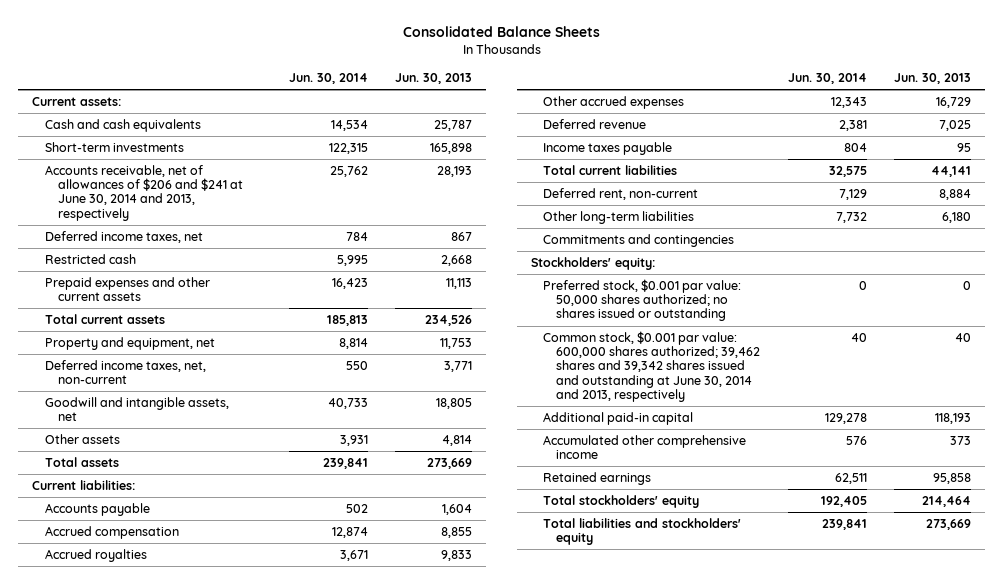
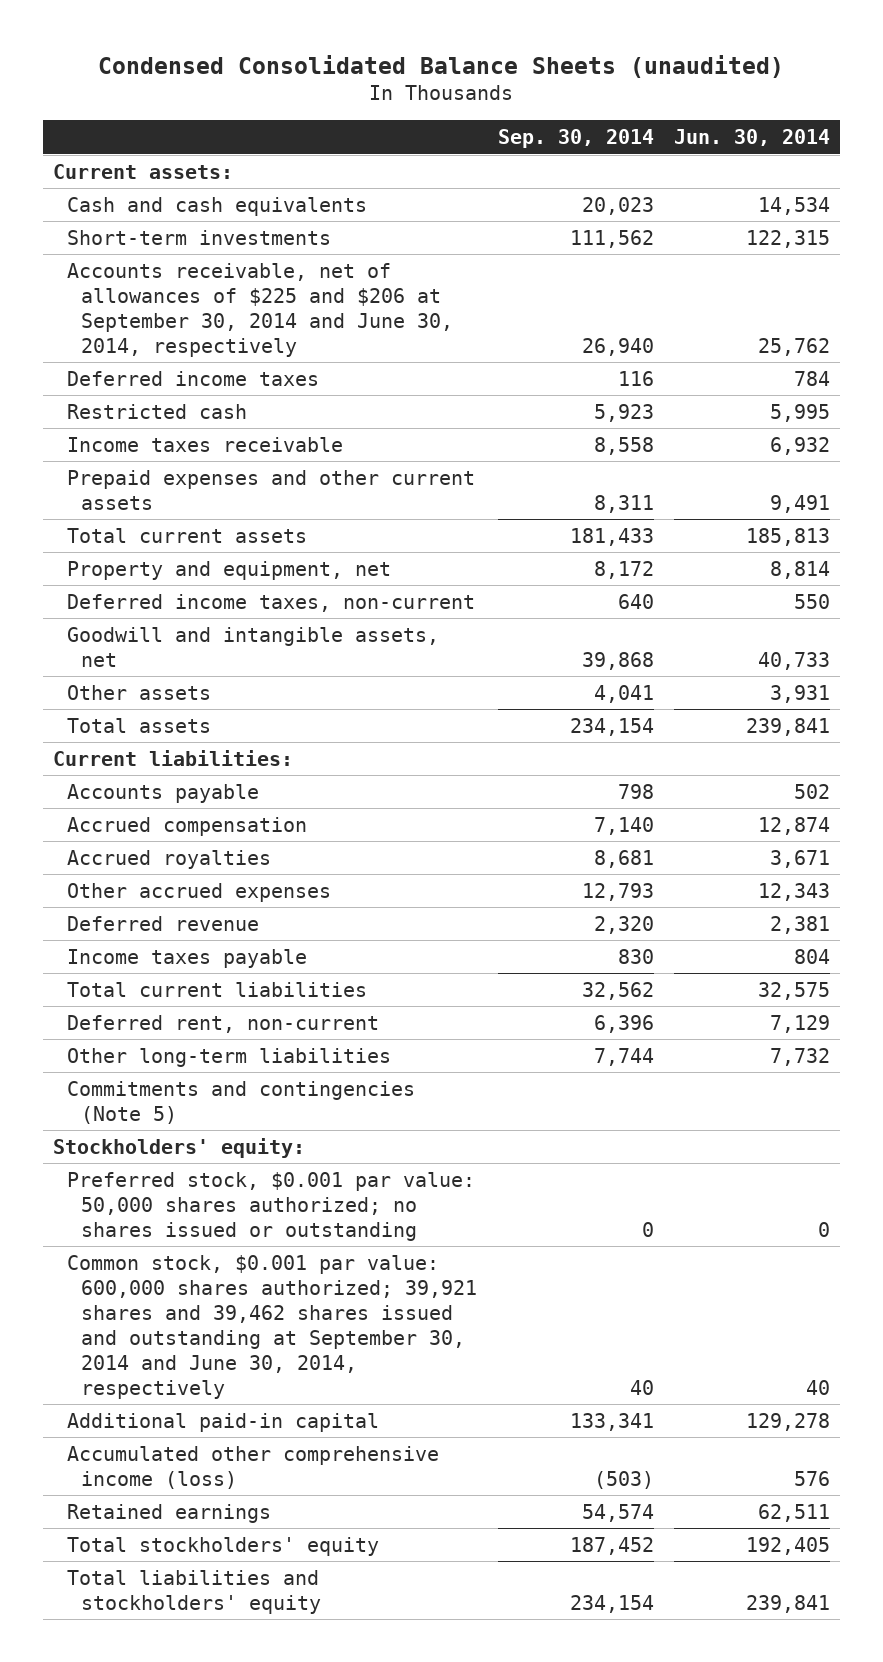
[402,26,600,38] Consolidated Balance Sheets -> [98,54,785,78] Condensed Consolidated Balance Sheets (unaudited)
[395,73,473,85] Jun. 30, 2013 -> none
none -> [497,129,654,149] Sep. 30, 2014
[44,164,243,221] Accounts receivable, net of allowances of $206 and $241 at June 30, 2014 and 2013, respectively -> [67,262,454,357] Accounts receivable, net of allowances of $225 and $206 at September 30, 2014 and June 30, 2014, respectively
[44,230,203,243] Deferred income taxes, net -> [67,370,320,386] Deferred income taxes
none -> [67,436,344,452] Income taxes receivable
[332,277,369,289] 16,423 -> [769,494,830,513] 9,491
[44,359,206,385] Deferred income taxes, net, non-current -> [67,593,476,612] Deferred income taxes, non-current
[543,233,735,247] Commitments and contingencies -> [67,1080,416,1124] Commitments and contingencies (Note 5)
[543,330,761,403] Common stock, $0.001 par value: 600,000 shares authorized; 39,462 shares and 39,342 shares issued and outstanding at June 30, 2014 and 2013, respectively -> [67,1254,478,1399] Common stock, $0.001 par value: 600,000 shares authorized; 39,921 shares and 39,462 shares issued and outstanding at September 30, 2014 and June 30, 2014, respectively
[543,434,747,460] Accumulated other comprehensive income -> [67,1445,440,1489] Accumulated other comprehensive income (loss)

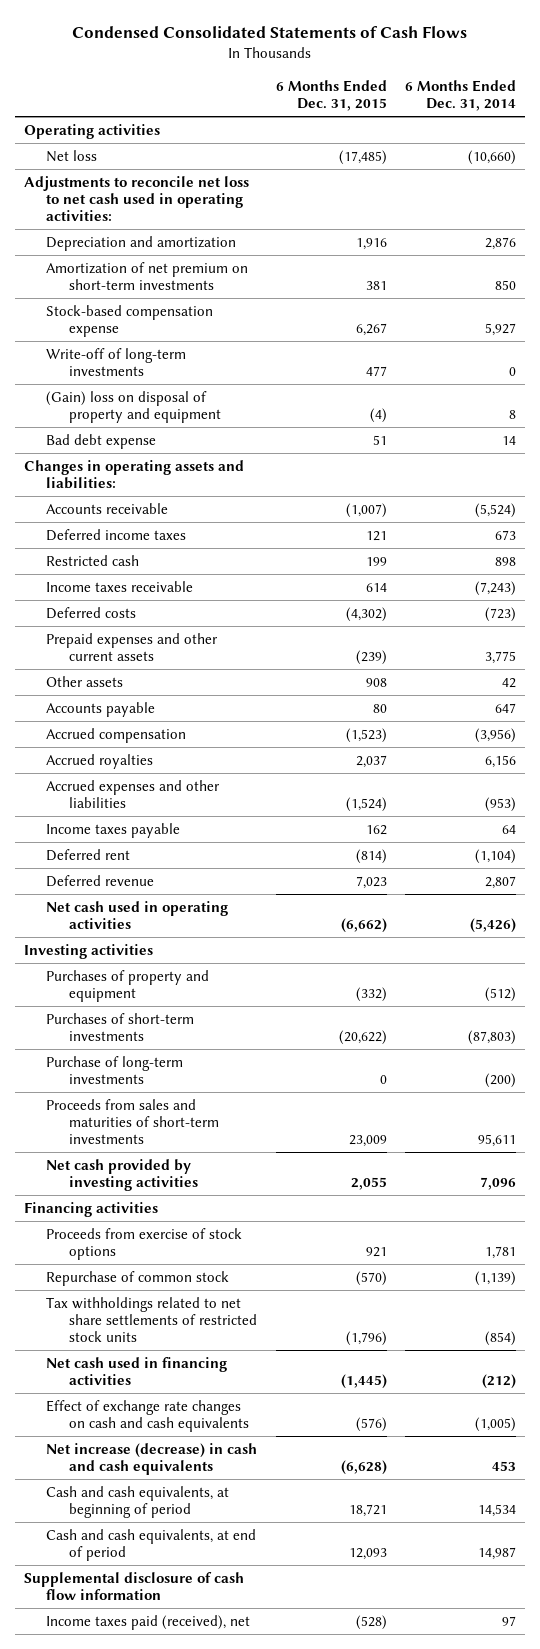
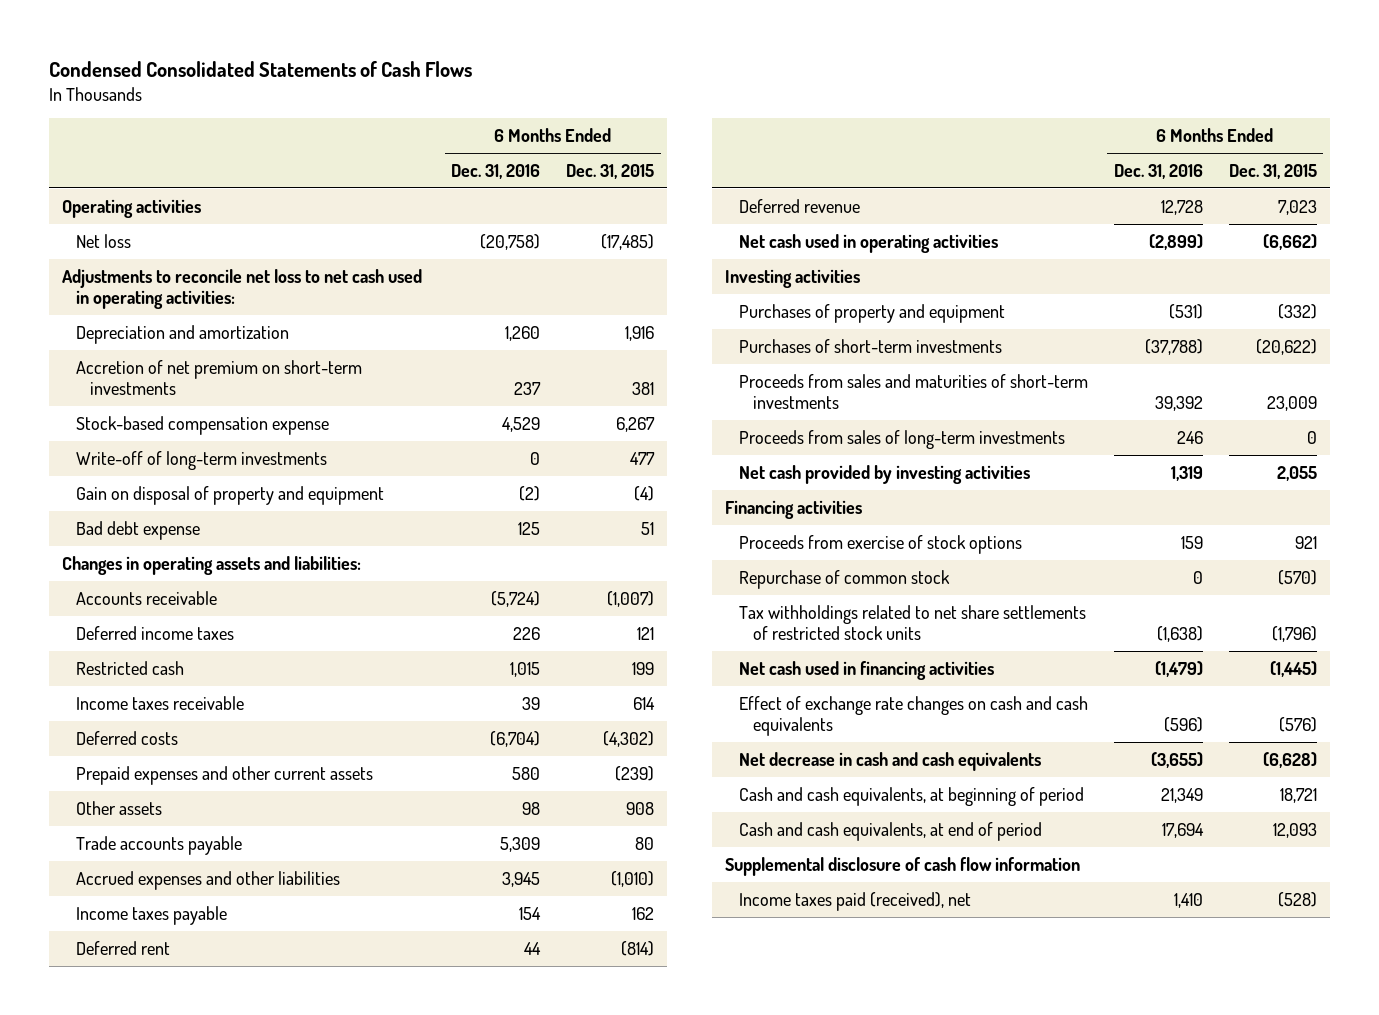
[405,80,517,112] 6 Months Ended Dec. 31, 2014 -> none
none -> [451,163,541,179] Dec. 31, 2016
[46,261,249,291] Amortization of net premium on short-term investments -> [76,359,363,396] Accretion of net premium on short-term investments
[46,390,221,424] (Gain) loss on disposal of property and equipment -> [76,485,385,505] Gain on disposal of property and equipment
[46,727,187,743] Accrued compensation -> none
[46,753,154,769] Accrued royalties -> none
[46,701,156,717] Accounts payable -> [76,835,243,855] Trade accounts payable
[345,797,387,813] (1,524) -> [611,870,655,887] (1,010)
[46,1055,184,1085] Purchase of long-term investments -> none
none -> [738,429,1065,449] Proceeds from sales of long-term investments
[46,1442,258,1476] Net increase (decrease) in cash and cash equivalents -> [738,751,1041,771] Net decrease in cash and cash equivalents

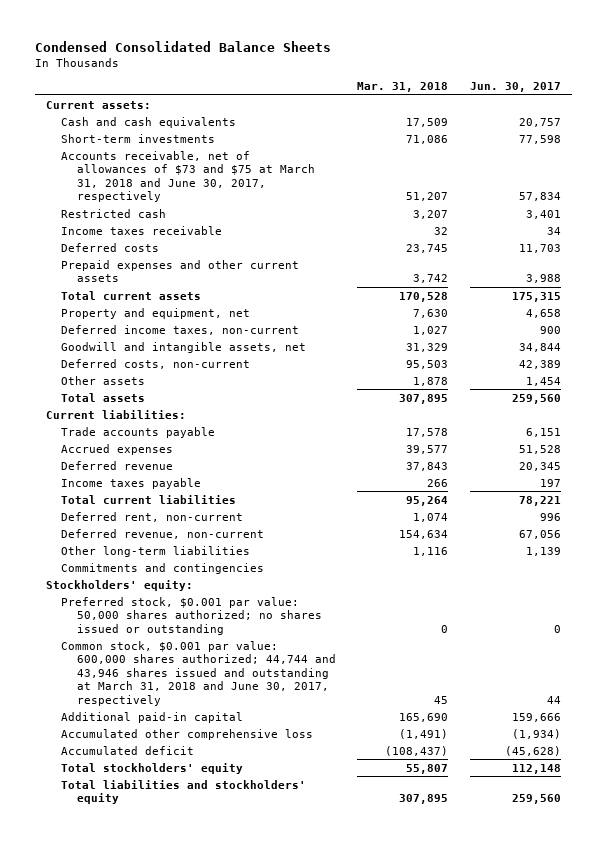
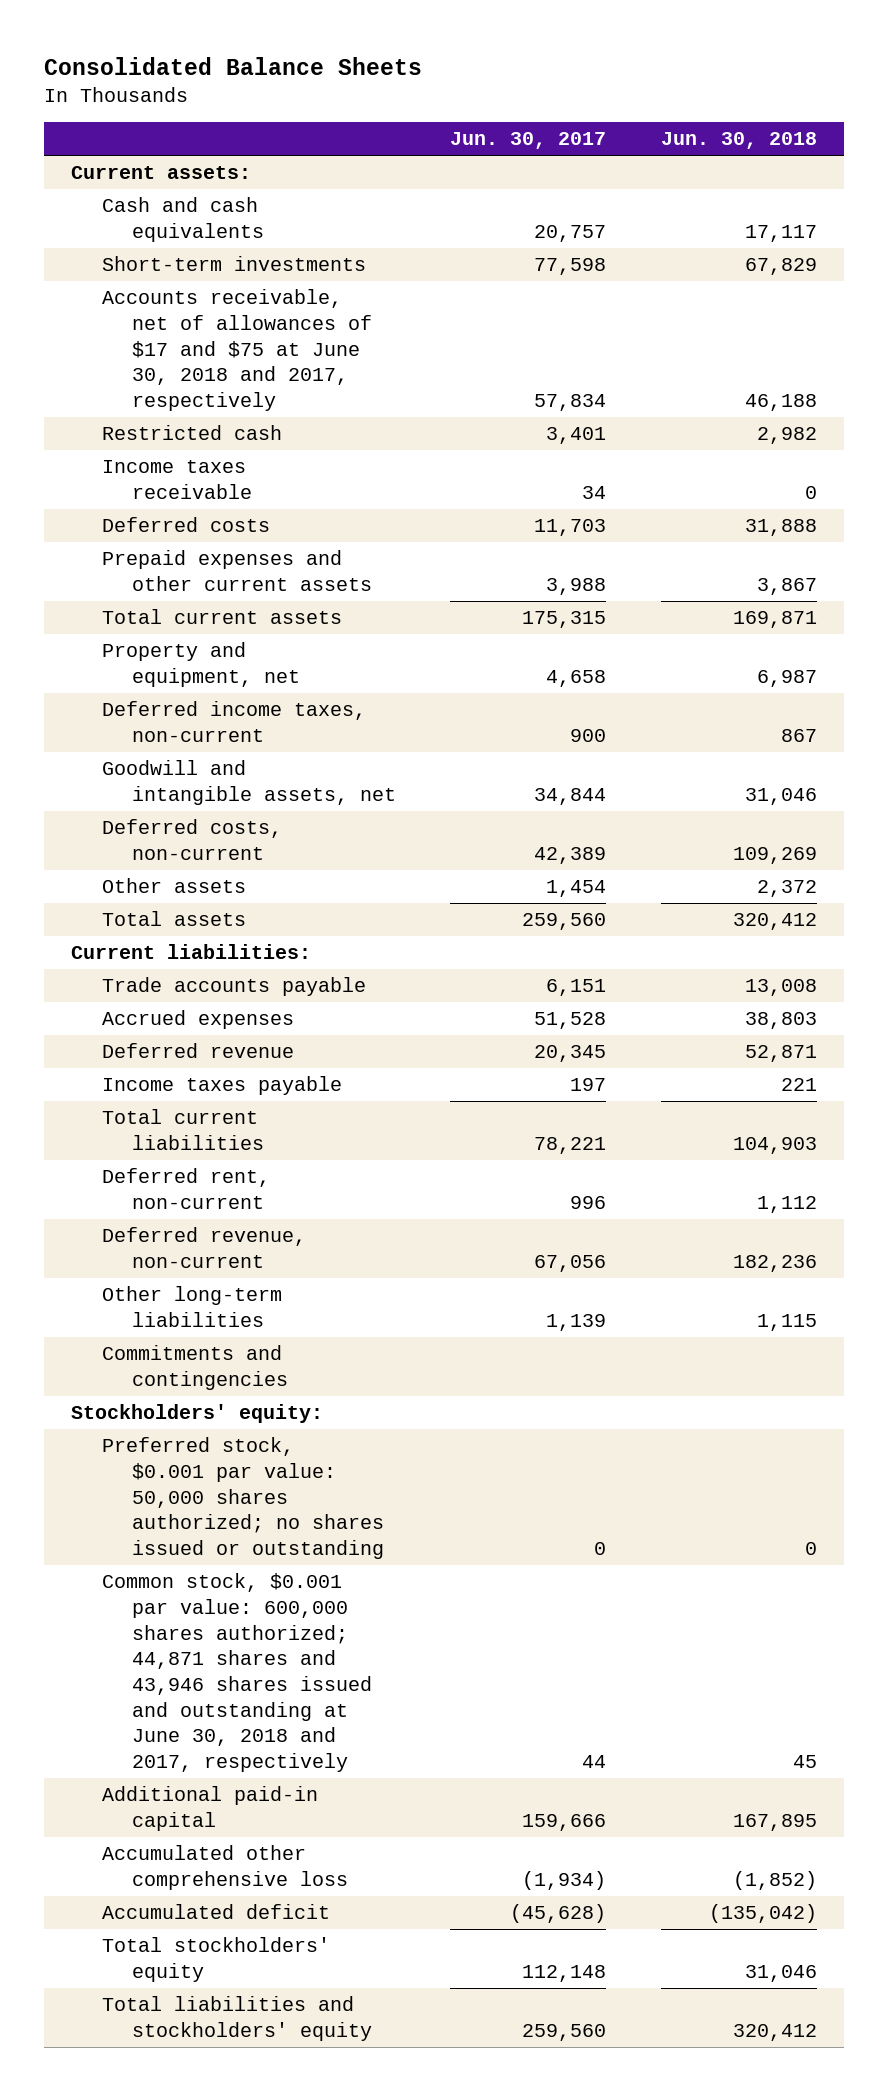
[34,40,331,52] Condensed Consolidated Balance Sheets -> [44,57,423,76] Consolidated Balance Sheets
[357,82,449,93] Mar. 31, 2018 -> none
none -> [660,132,817,150] Jun. 30, 2018
[61,150,315,203] Accounts receivable, net of allowances of $73 and $75 at March 31, 2018 and June 30, 2017, respectively -> [101,289,373,412] Accounts receivable, net of allowances of $17 and $75 at June 30, 2018 and 2017, respectively
[61,640,336,706] Common stock, $0.001 par value: 600,000 shares authorized; 44,744 and 43,946 shares issued and outstanding at March 31, 2018 and June 30, 2017, respectively -> [101,1573,373,1773] Common stock, $0.001 par value: 600,000 shares authorized; 44,871 shares and 43,946 shares issued and outstanding at June 30, 2018 and 2017, respectively

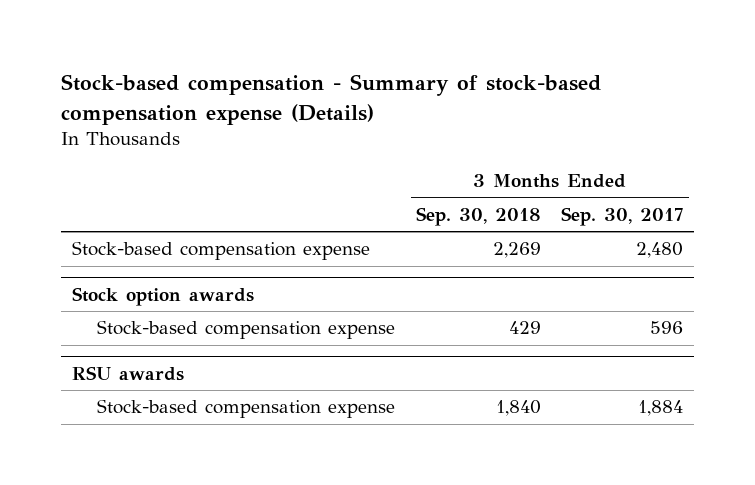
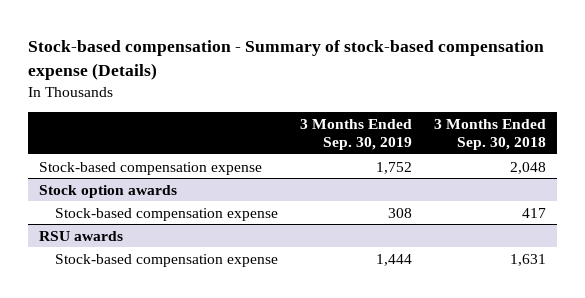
[561,206,684,226] Sep. 30, 2017 -> none
none -> [299,118,412,151] 3 Months Ended Sep. 30, 2019
[492,242,541,259] 2,269 -> [509,161,546,174] 2,048
[508,321,541,335] 429 -> [521,207,546,218] 417
[495,400,541,417] 1,840 -> [509,253,546,266] 1,631

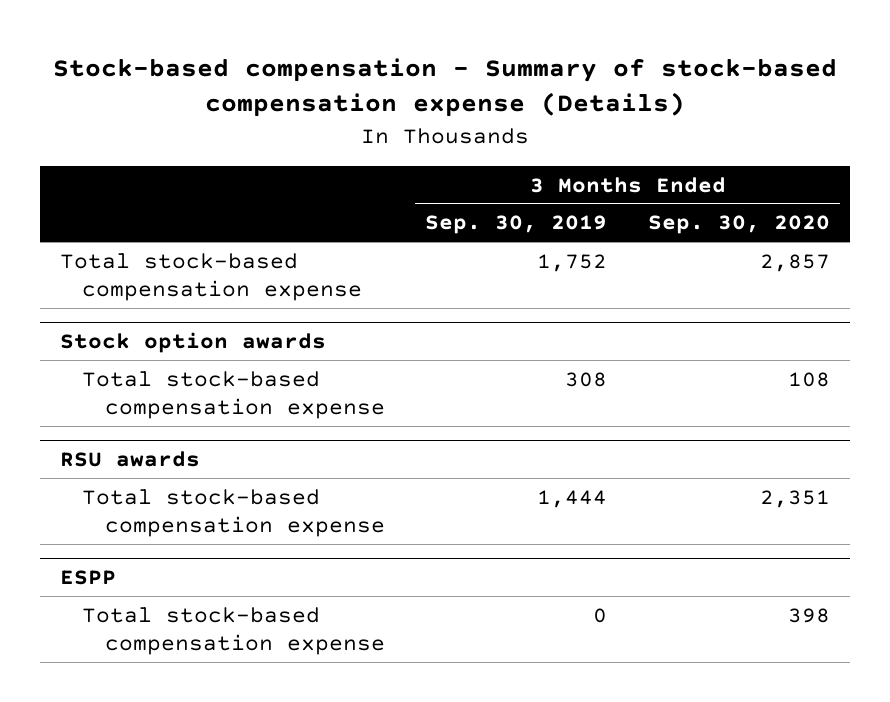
[433,118,546,151] 3 Months Ended Sep. 30, 2018 -> none
none -> [647,215,830,235] Sep. 30, 2020
[38,161,262,175] Stock-based compensation expense -> [59,252,363,301] Total stock-based compensation expense
[54,207,278,221] Stock-based compensation expense -> [82,370,385,419] Total stock-based compensation expense
[54,253,278,267] Stock-based compensation expense -> [82,488,385,537] Total stock-based compensation expense
none -> [59,569,116,585] ESPP
none -> [82,606,385,655] Total stock-based compensation expense

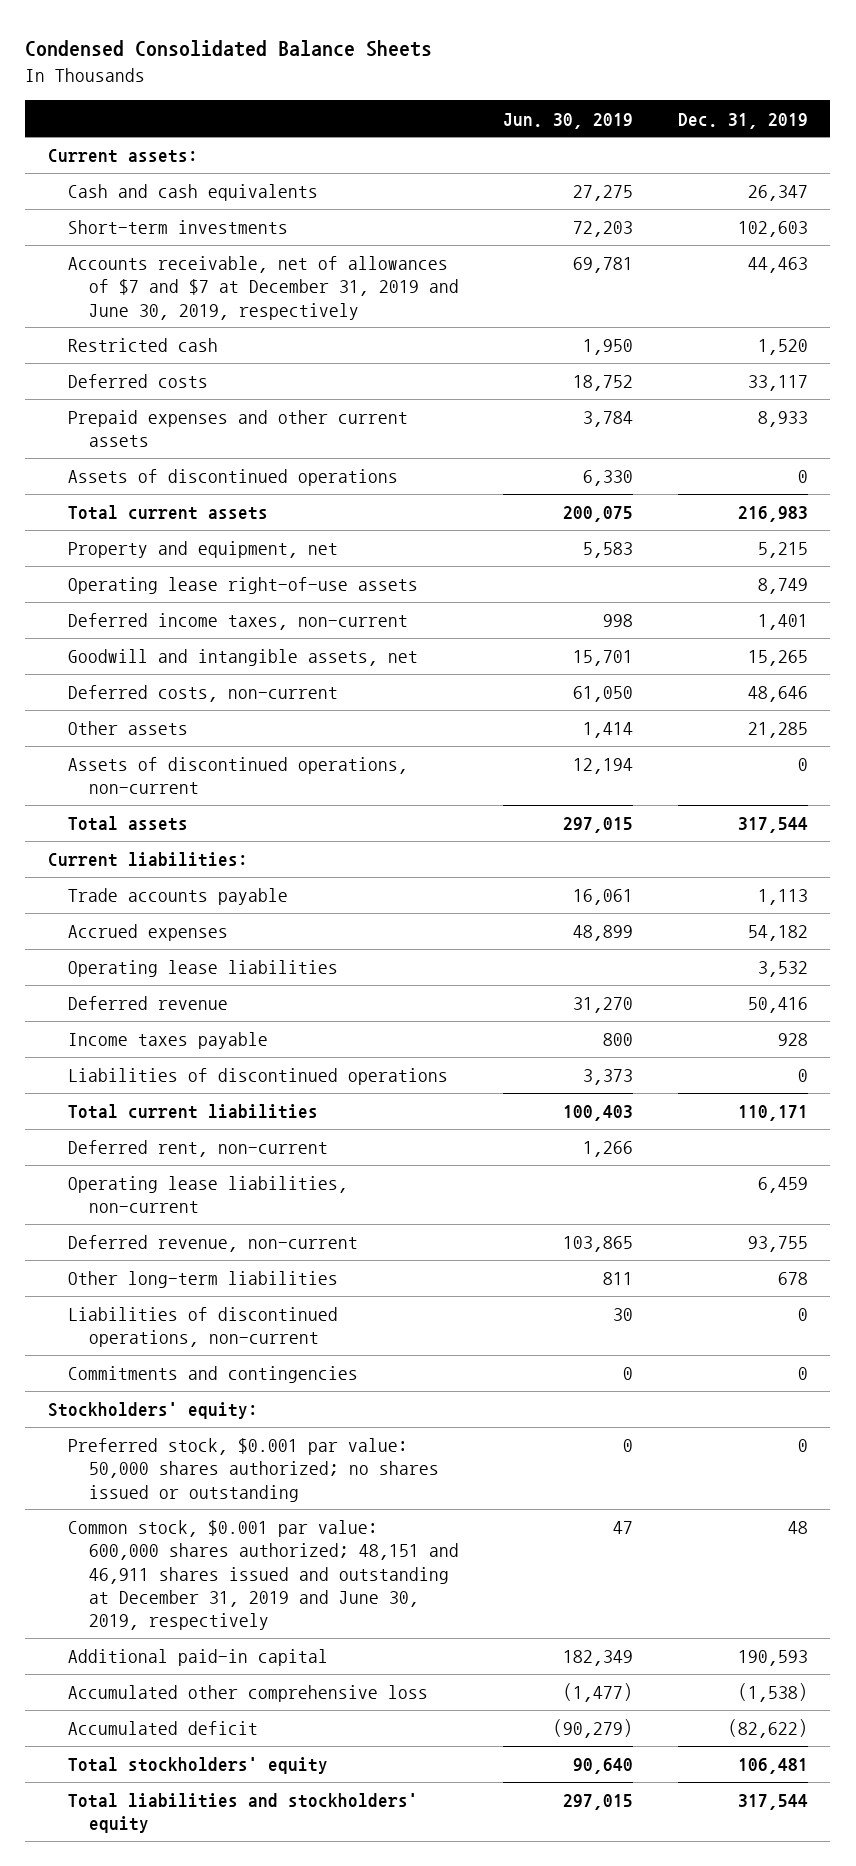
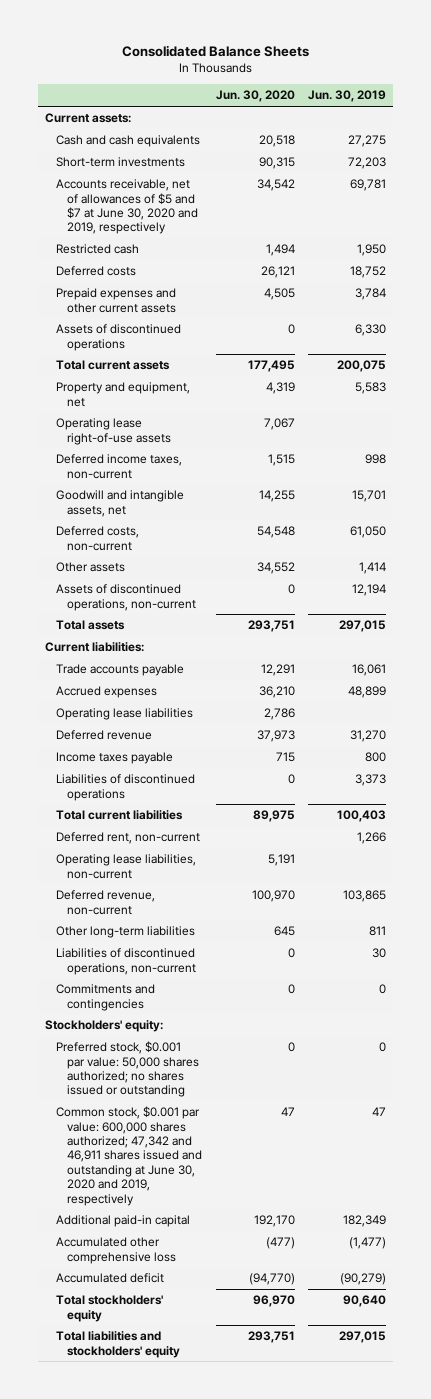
[25,40,433,58] Condensed Consolidated Balance Sheets -> [121,45,309,58] Consolidated Balance Sheets
[677,112,808,129] Dec. 31, 2019 -> none
none -> [215,90,295,103] Jun. 30, 2020
[68,256,459,320] Accounts receivable, net of allowances of $7 and $7 at December 31, 2019 and June 30, 2019, respectively -> [55,179,199,235] Accounts receivable, net of allowances of $5 and $7 at June 30, 2020 and 2019, respectively
[68,1520,459,1630] Common stock, $0.001 par value: 600,000 shares authorized; 48,151 and 46,911 shares issued and outstanding at December 31, 2019 and June 30, 2019, respectively -> [55,1106,203,1206] Common stock, $0.001 par value: 600,000 shares authorized; 47,342 and 46,911 shares issued and outstanding at June 30, 2020 and 2019, respectively

